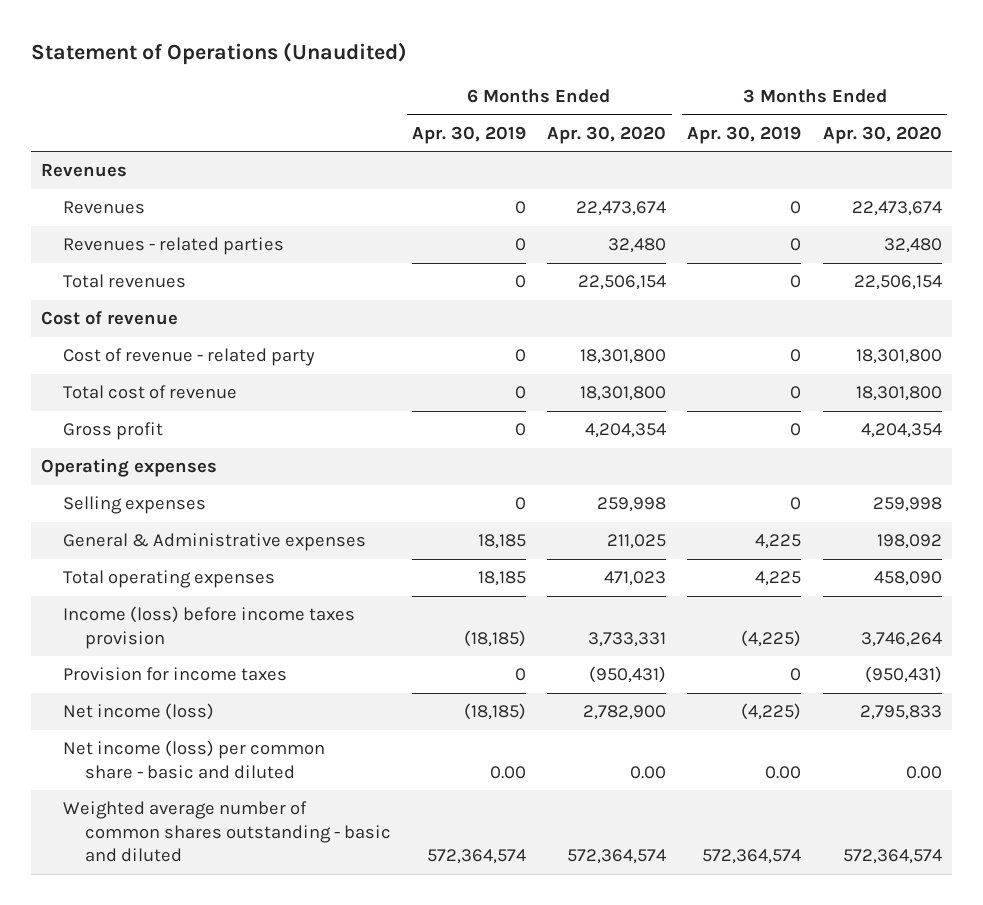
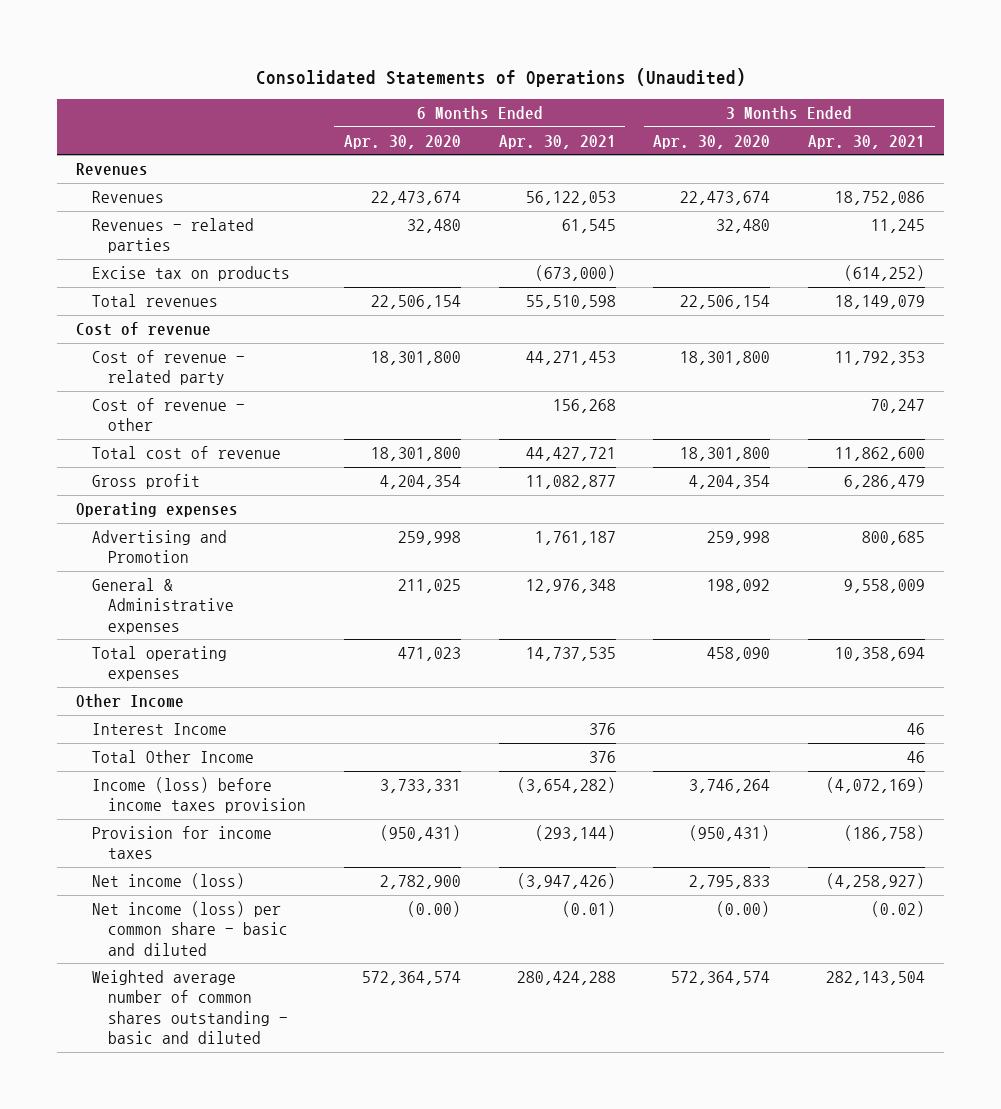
[30,42,407,66] Statement of Operations (Unaudited) -> [255,67,746,87] Consolidated Statements of Operations (Unaudited)
[412,125,527,144] Apr. 30, 2019 -> none
[687,125,802,144] Apr. 30, 2019 -> none
none -> [498,134,616,149] Apr. 30, 2021
none -> [808,134,926,149] Apr. 30, 2021
none -> [92,266,291,282] Excise tax on products
none -> [92,398,246,432] Cost of revenue - other
[63,496,207,515] Selling expenses -> [92,530,228,564] Advertising and Promotion
none -> [75,694,184,709] Other Income
none -> [92,723,228,736] Interest Income
none -> [92,750,255,764] Total Other Income
[630,765,667,779] 0.00 -> [406,901,461,918] (0.00)
[905,765,942,779] 0.00 -> [716,901,771,918] (0.00)

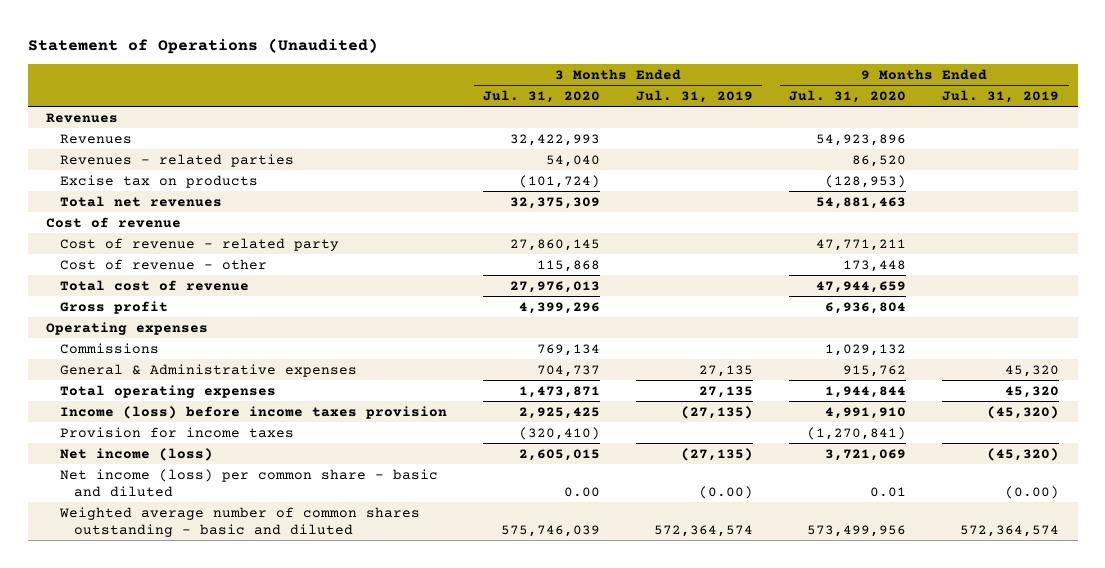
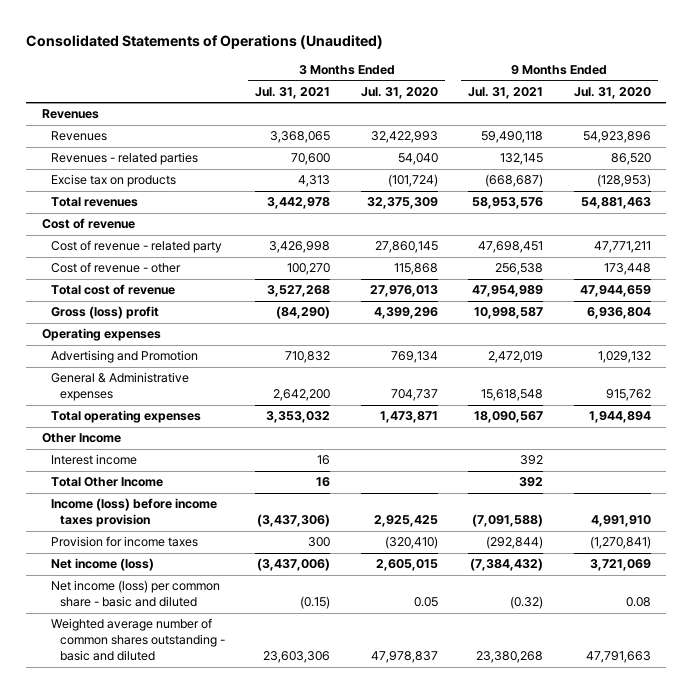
[27,37,378,54] Statement of Operations (Unaudited) -> [26,35,384,50] Consolidated Statements of Operations (Unaudited)
[636,89,754,103] Jul. 31, 2019 -> none
[942,89,1060,103] Jul. 31, 2019 -> none
none -> [255,86,331,99] Jul. 31, 2021
none -> [468,86,544,99] Jul. 31, 2021
[59,195,222,207] Total net revenues -> [50,197,138,208] Total revenues
[59,300,168,314] Gross profit -> [50,306,159,320] Gross (loss) profit
[59,342,159,354] Commissions -> [50,350,198,364] Advertising and Promotion
[825,385,907,398] 1,944,844 -> [588,411,651,424] 1,944,894
none -> [41,433,121,444] Other Income
none -> [50,454,137,466] Interest income
none -> [50,477,163,488] Total Other Income
[563,487,600,498] 0.00 -> [413,597,438,608] 0.05
[870,487,907,498] 0.01 -> [625,597,651,608] 0.08
[500,525,600,538] 575,746,039 -> [370,651,438,664] 47,978,837
[807,525,907,538] 573,499,956 -> [585,651,651,664] 47,791,663

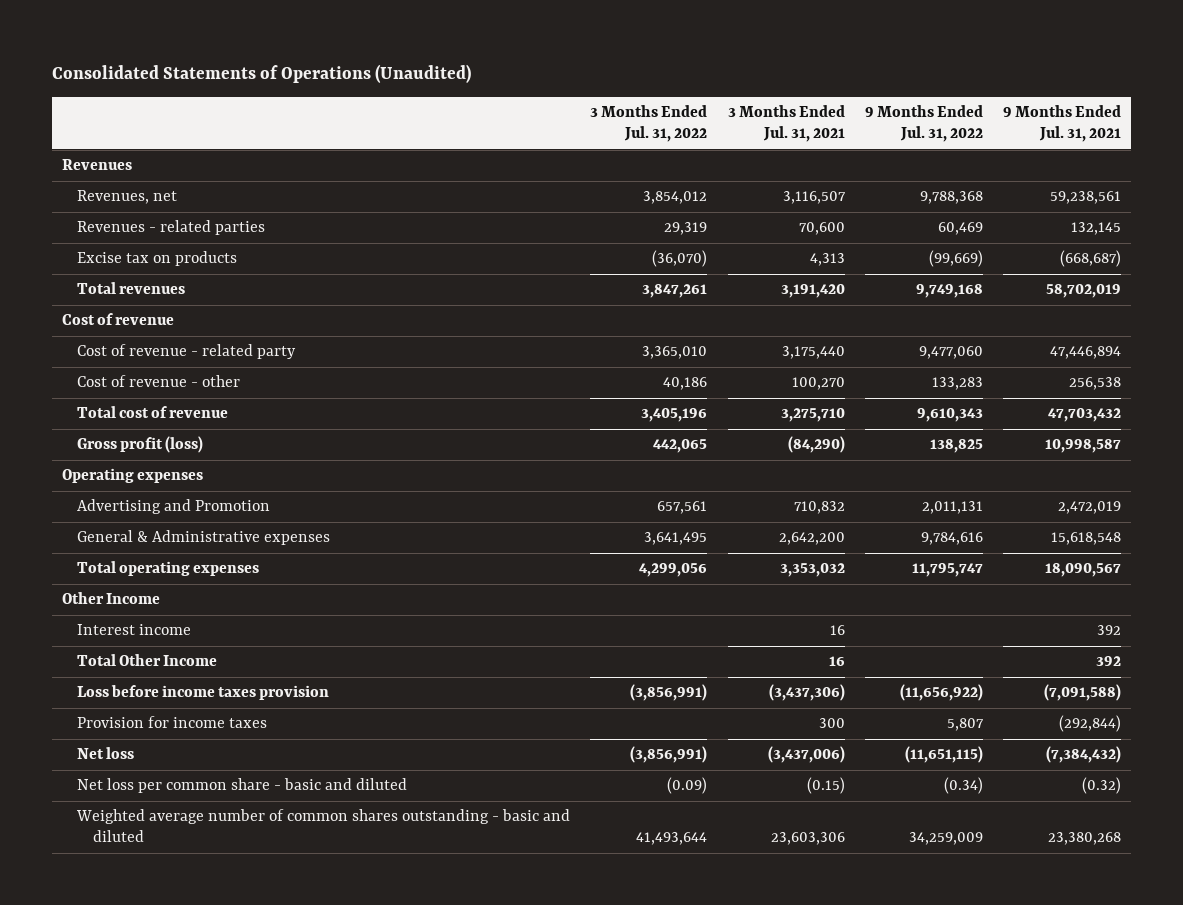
[360,86,438,99] Jul. 31, 2020 -> none
[573,86,651,99] Jul. 31, 2020 -> none
none -> [590,105,708,143] 3 Months Ended Jul. 31, 2022
none -> [864,105,983,143] 9 Months Ended Jul. 31, 2022
[50,131,107,142] Revenues -> [77,190,178,205] Revenues, net
[270,131,331,144] 3,368,065 -> [782,191,846,205] 3,116,507
[481,131,544,144] 59,490,118 -> [1049,191,1121,205] 59,238,561
[267,197,331,210] 3,442,978 -> [780,284,845,299] 3,191,420
[472,197,544,210] 58,953,576 -> [1045,284,1121,299] 58,702,019
[269,241,331,254] 3,426,998 -> [781,346,845,360] 3,175,440
[478,241,544,254] 47,698,451 -> [1049,346,1121,360] 47,446,894
[267,285,331,298] 3,527,268 -> [780,408,845,423] 3,275,710
[472,285,544,298] 47,954,989 -> [1047,408,1121,423] 47,703,432
[50,306,159,320] Gross (loss) profit -> [77,436,204,454] Gross profit (loss)
[50,498,217,528] Income (loss) before income taxes provision -> [77,685,330,701] Loss before income taxes provision
[50,558,154,572] Net income (loss) -> [77,747,135,760] Net loss
[50,580,220,608] Net income (loss) per common share - basic and diluted -> [77,778,408,794] Net loss per common share - basic and diluted

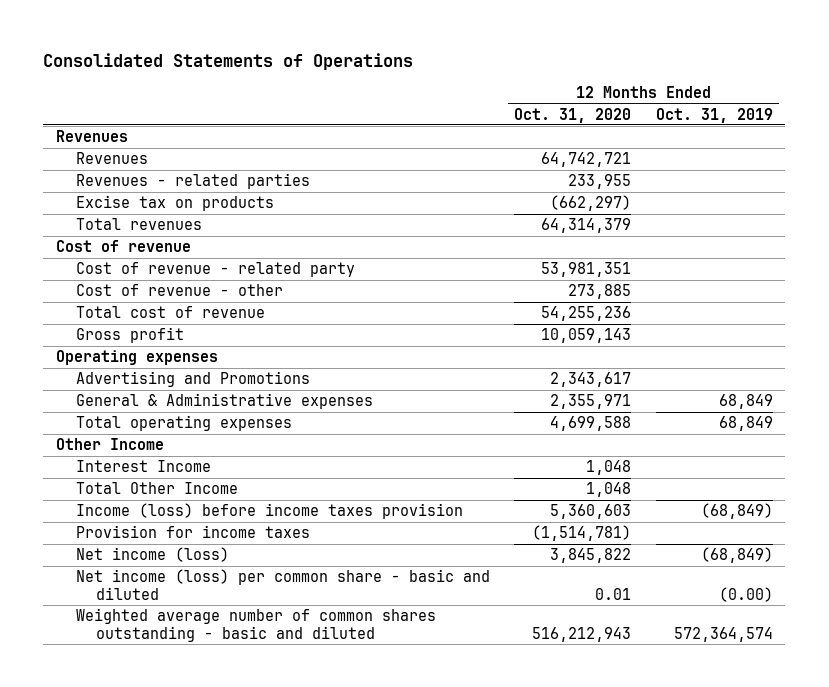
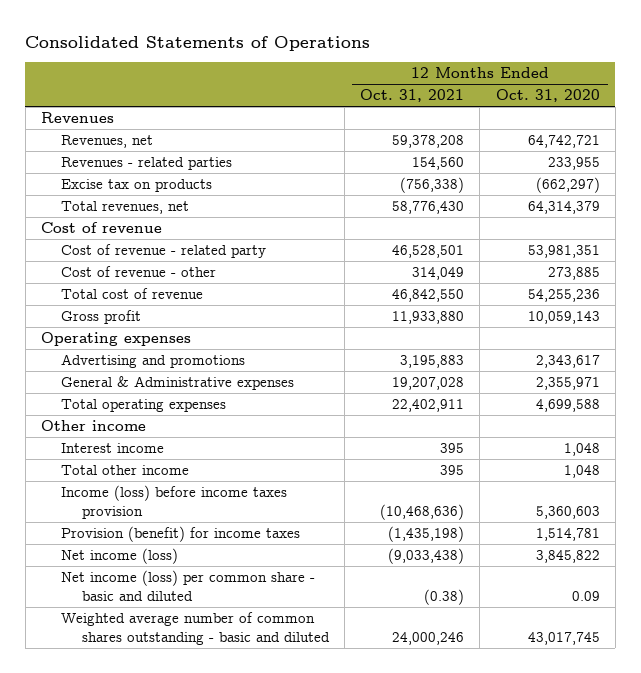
[656,107,774,123] Oct. 31, 2019 -> none
none -> [360,89,465,103] Oct. 31, 2021
[75,152,148,165] Revenues -> [61,135,154,149] Revenues, net
[75,218,202,231] Total revenues -> [61,201,190,215] Total revenues, net
[75,371,310,388] Advertising and Promotions -> [61,354,246,369] Advertising and promotions
[55,438,164,451] Other Income -> [41,420,147,432] Other income
[75,460,211,473] Interest Income -> [61,443,165,454] Interest income
[75,482,238,495] Total Other Income -> [61,465,190,476] Total other income
[75,525,310,539] Provision for income taxes -> [61,526,301,543] Provision (benefit) for income taxes
[532,525,632,542] (1,514,781) -> [535,528,600,542] 1,514,781
[595,587,632,600] 0.01 -> [571,590,600,601] 0.09
[532,626,632,642] 516,212,943 -> [527,631,600,645] 43,017,745

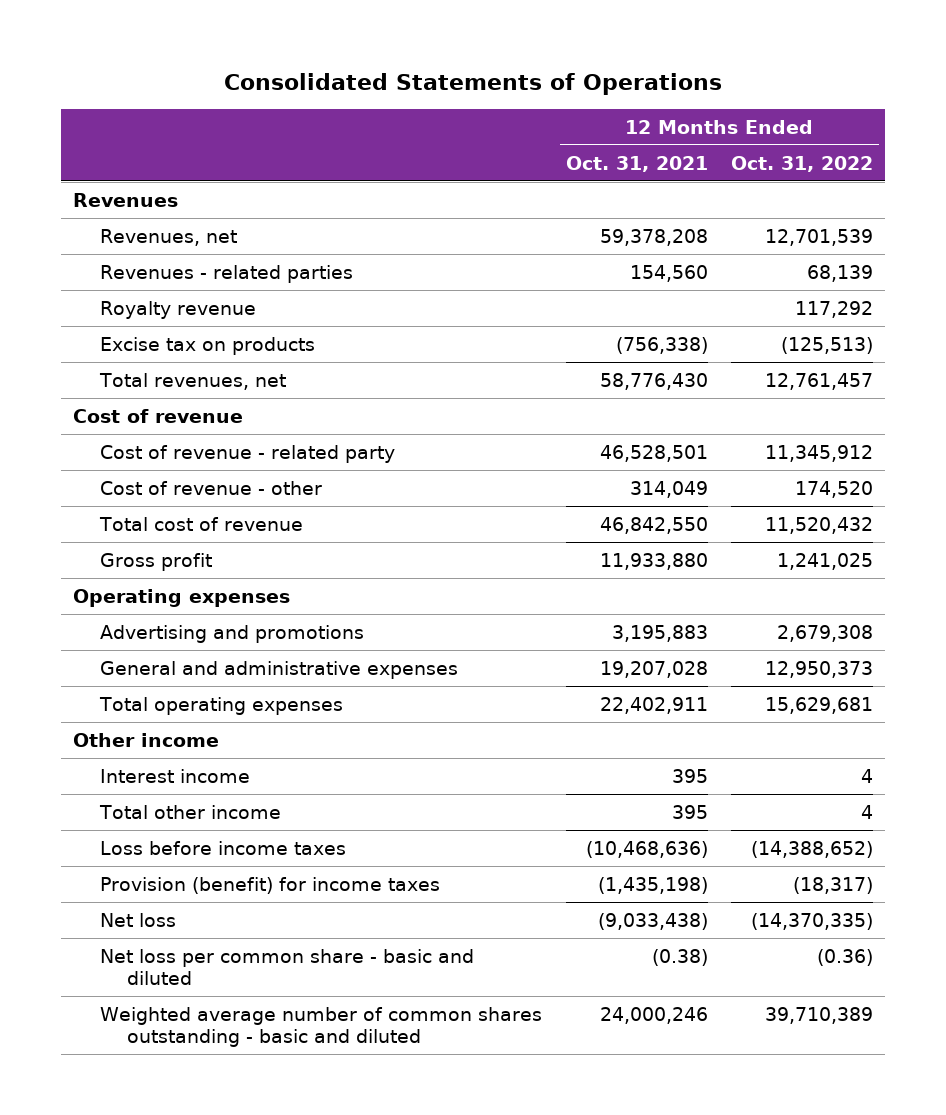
[495,89,600,103] Oct. 31, 2020 -> none
none -> [731,155,874,172] Oct. 31, 2022
none -> [100,300,257,319] Royalty revenue
[61,376,295,391] General & Administrative expenses -> [100,660,459,679] General and administrative expenses
[61,485,288,519] Income (loss) before income taxes provision -> [100,840,347,855] Loss before income taxes
[61,548,179,565] Net income (loss) -> [100,912,177,927] Net loss
[61,570,316,601] Net income (loss) per common share - basic and diluted -> [100,948,475,986] Net loss per common share - basic and diluted

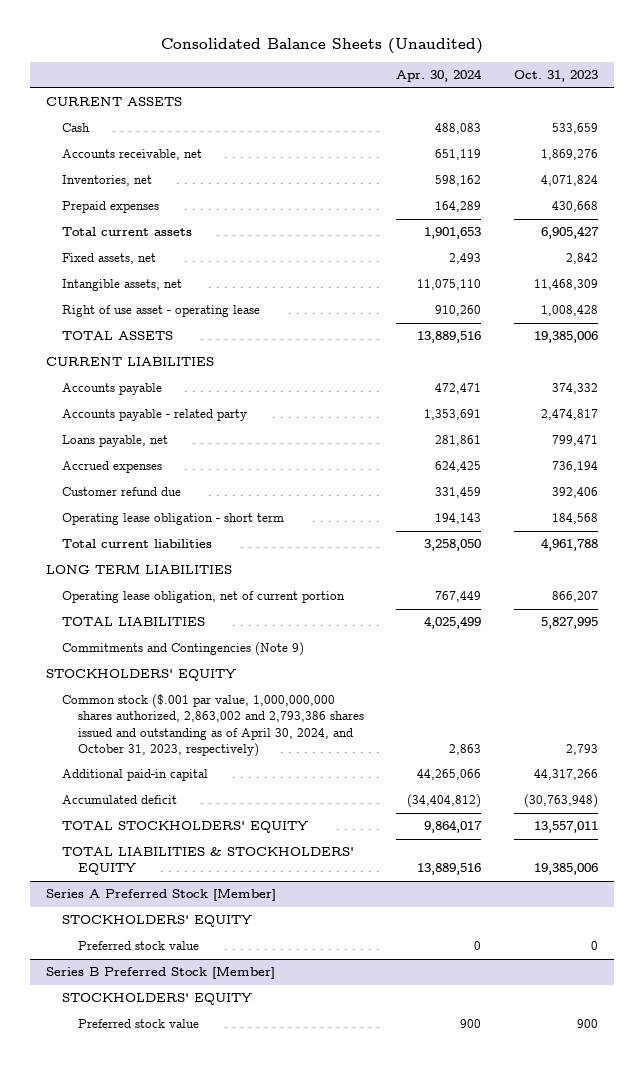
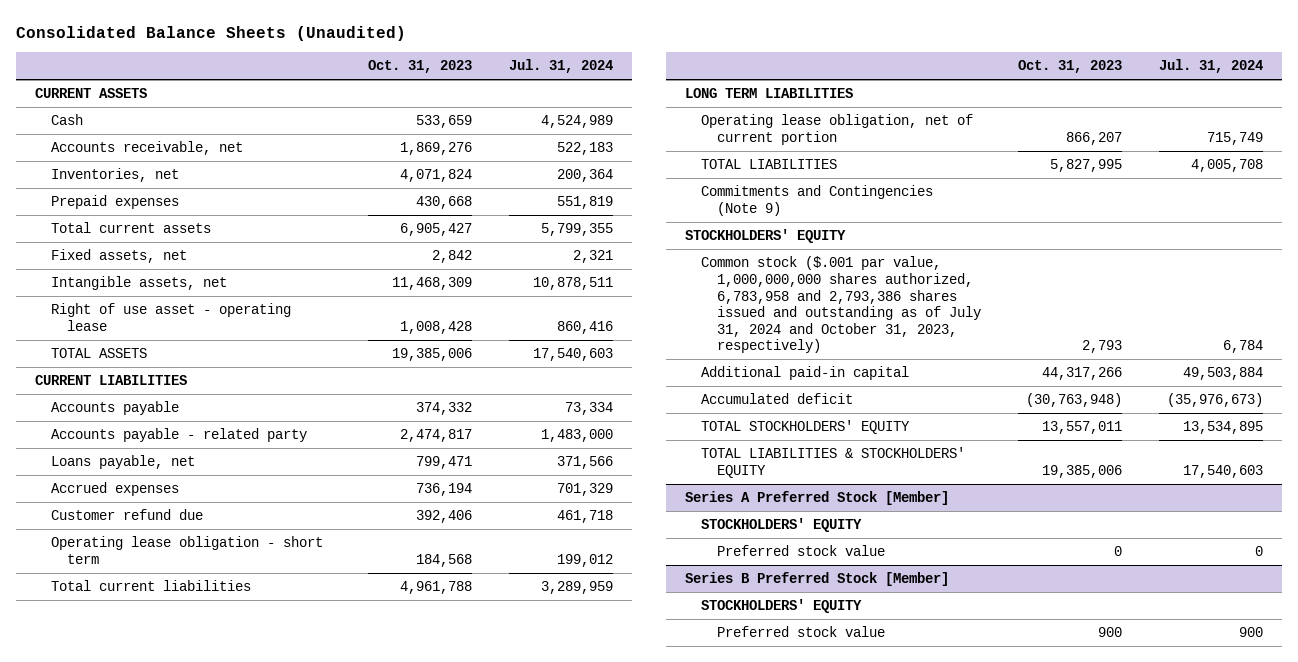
[396,68,483,82] Apr. 30, 2024 -> none
none -> [508,58,613,73] Jul. 31, 2024
[61,694,364,757] Common stock ($.001 par value, 1,000,000,000 shares authorized, 2,863,002 and 2,793,386 shares issued and outstanding as of April 30, 2024, and October 31, 2023, respectively) -> [700,256,981,354] Common stock ($.001 par value, 1,000,000,000 shares authorized, 6,783,958 and 2,793,386 shares issued and outstanding as of July 31, 2024 and October 31, 2023, respectively)

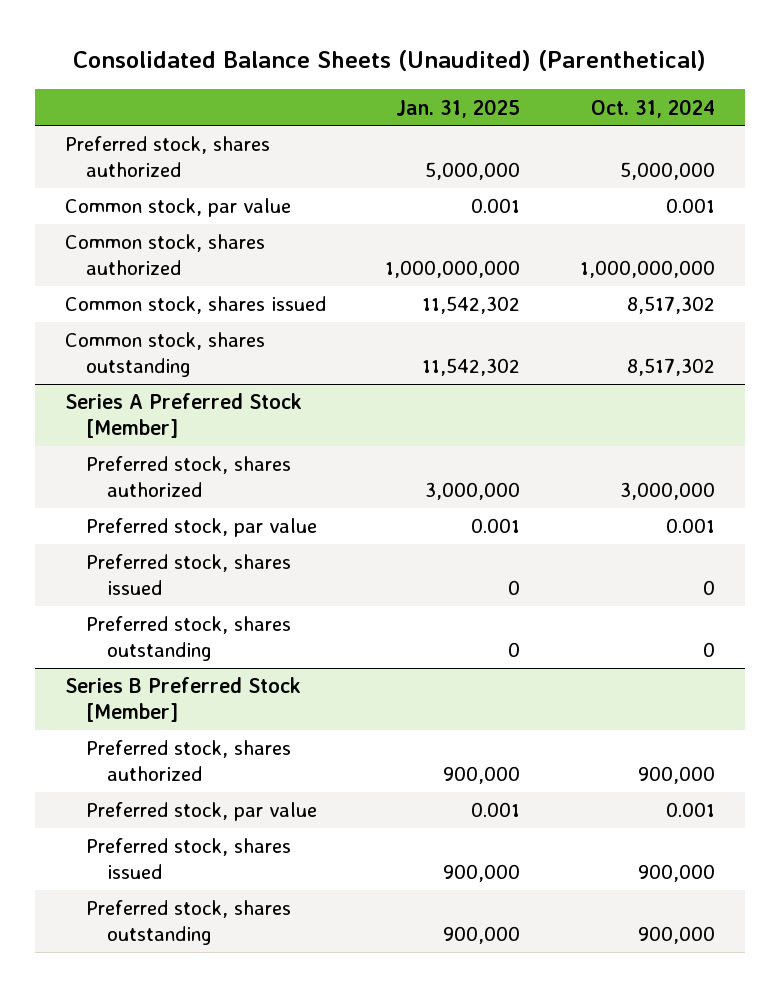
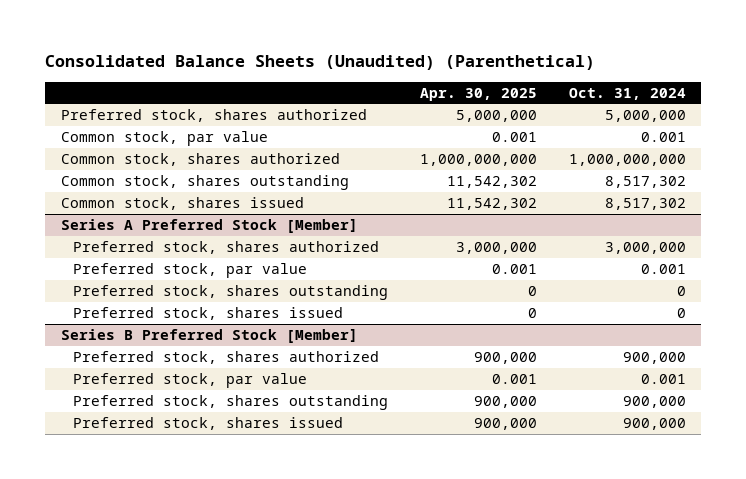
[396,98,521,118] Jan. 31, 2025 -> none
none -> [420,87,538,101] Apr. 30, 2025
[64,296,326,315] Common stock, shares issued -> [60,197,304,211] Common stock, shares issued
[86,554,292,595] Preferred stock, shares issued -> [73,307,344,321] Preferred stock, shares issued
[86,838,292,879] Preferred stock, shares issued -> [73,417,344,431] Preferred stock, shares issued

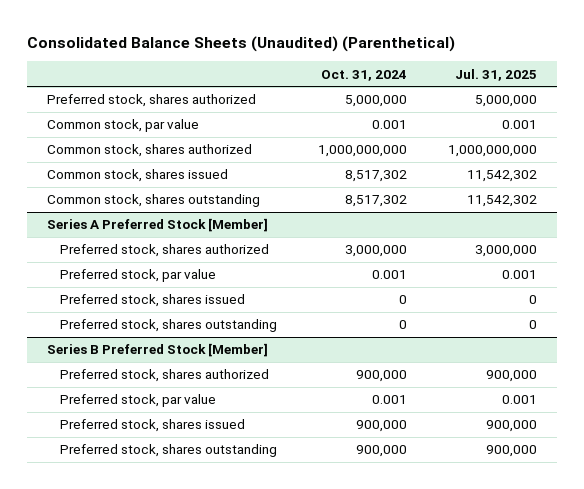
[420,87,538,101] Apr. 30, 2025 -> none
none -> [454,68,537,81] Jul. 31, 2025
[60,175,349,191] Common stock, shares outstanding -> [47,194,261,208] Common stock, shares outstanding
[73,285,389,301] Preferred stock, shares outstanding -> [60,319,278,333] Preferred stock, shares outstanding
[73,395,389,411] Preferred stock, shares outstanding -> [60,444,278,458] Preferred stock, shares outstanding

